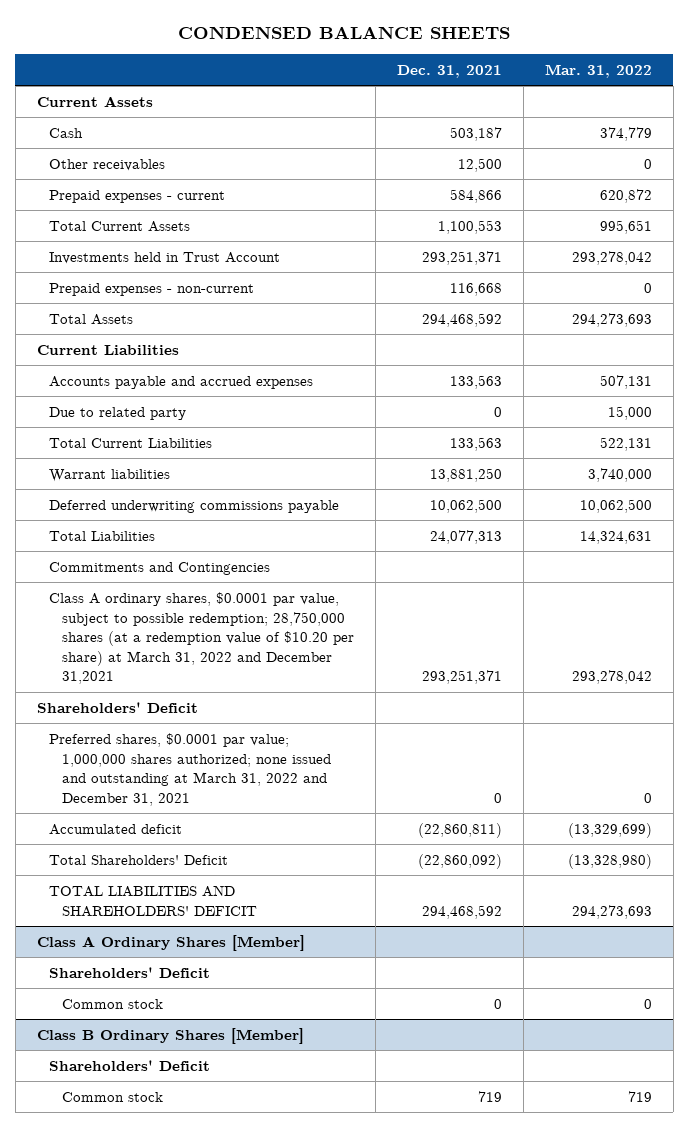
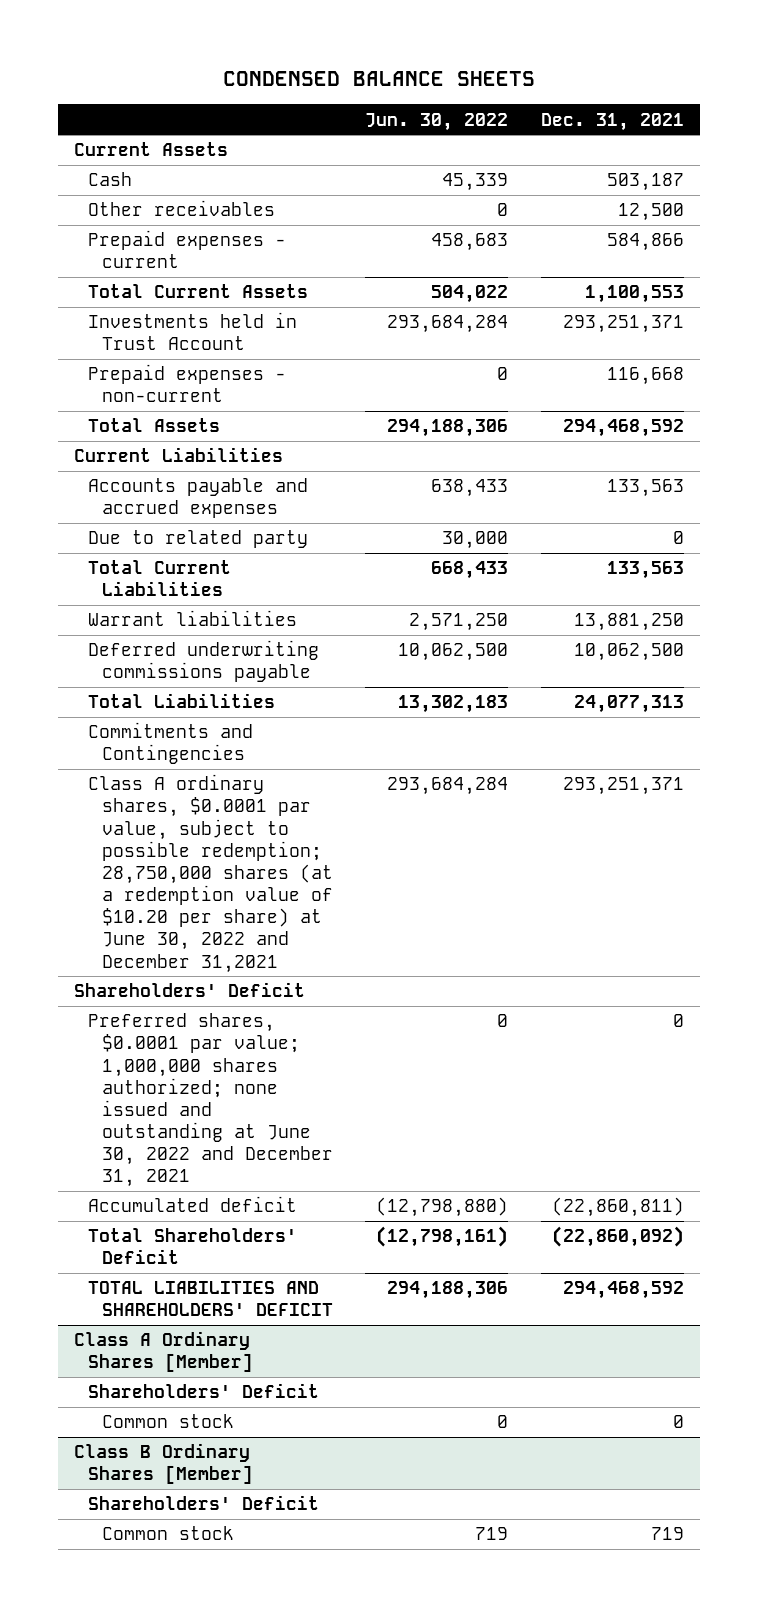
[544,63,652,78] Mar. 31, 2022 -> none
none -> [365,112,509,131] Jun. 30, 2022
[49,591,354,685] Class A ordinary shares, $0.0001 par value, subject to possible redemption; 28,750,000 shares (at a redemption value of $10.20 per share) at March 31, 2022 and December 31,2021 -> [88,774,334,973] Class A ordinary shares, $0.0001 par value, subject to possible redemption; 28,750,000 shares (at a redemption value of $10.20 per share) at June 30, 2022 and December 31,2021
[49,732,331,806] Preferred shares, $0.0001 par value; 1,000,000 shares authorized; none issued and outstanding at March 31, 2022 and December 31, 2021 -> [88,1013,334,1188] Preferred shares, $0.0001 par value; 1,000,000 shares authorized; none issued and outstanding at June 30, 2022 and December 31, 2021

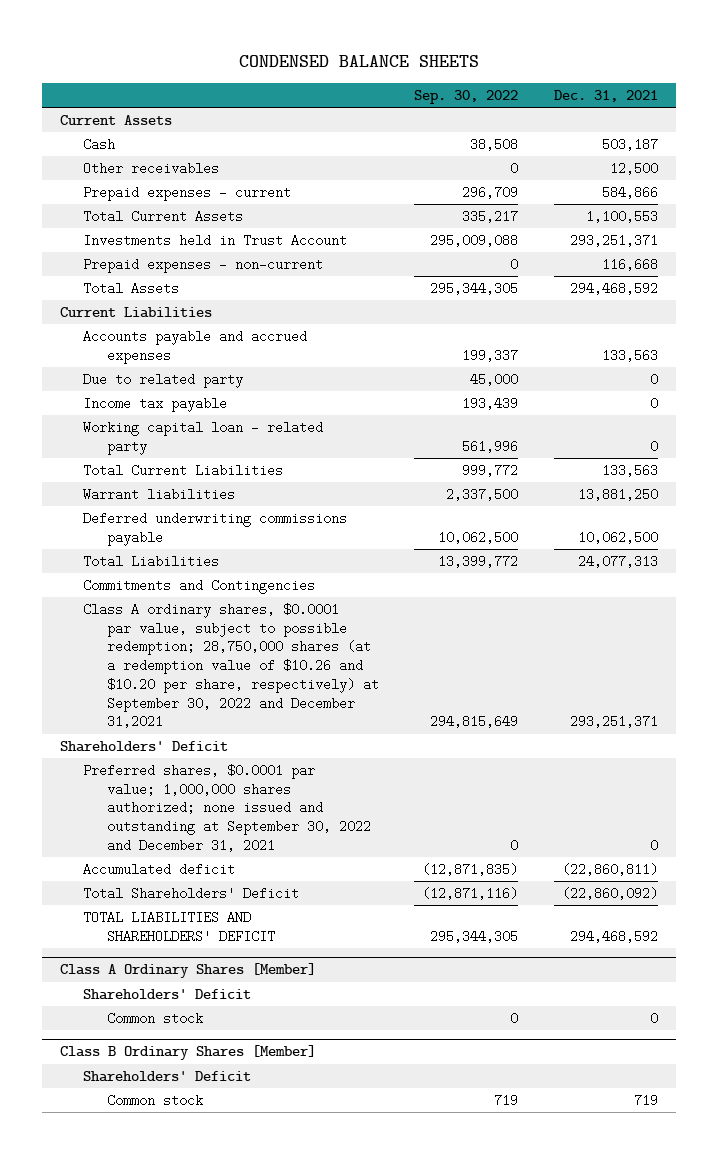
[365,112,509,131] Jun. 30, 2022 -> none
none -> [414,89,519,104] Sep. 30, 2022
none -> [83,396,228,412] Income tax payable
none -> [83,420,324,455] Working capital loan - related party
[88,774,334,973] Class A ordinary shares, $0.0001 par value, subject to possible redemption; 28,750,000 shares (at a redemption value of $10.20 per share) at June 30, 2022 and December 31,2021 -> [83,602,379,729] Class A ordinary shares, $0.0001 par value, subject to possible redemption; 28,750,000 shares (at a redemption value of $10.26 and $10.20 per share, respectively) at September 30, 2022 and December 31,2021
[88,1013,334,1188] Preferred shares, $0.0001 par value; 1,000,000 shares authorized; none issued and outstanding at June 30, 2022 and December 31, 2021 -> [83,763,371,852] Preferred shares, $0.0001 par value; 1,000,000 shares authorized; none issued and outstanding at September 30, 2022 and December 31, 2021

